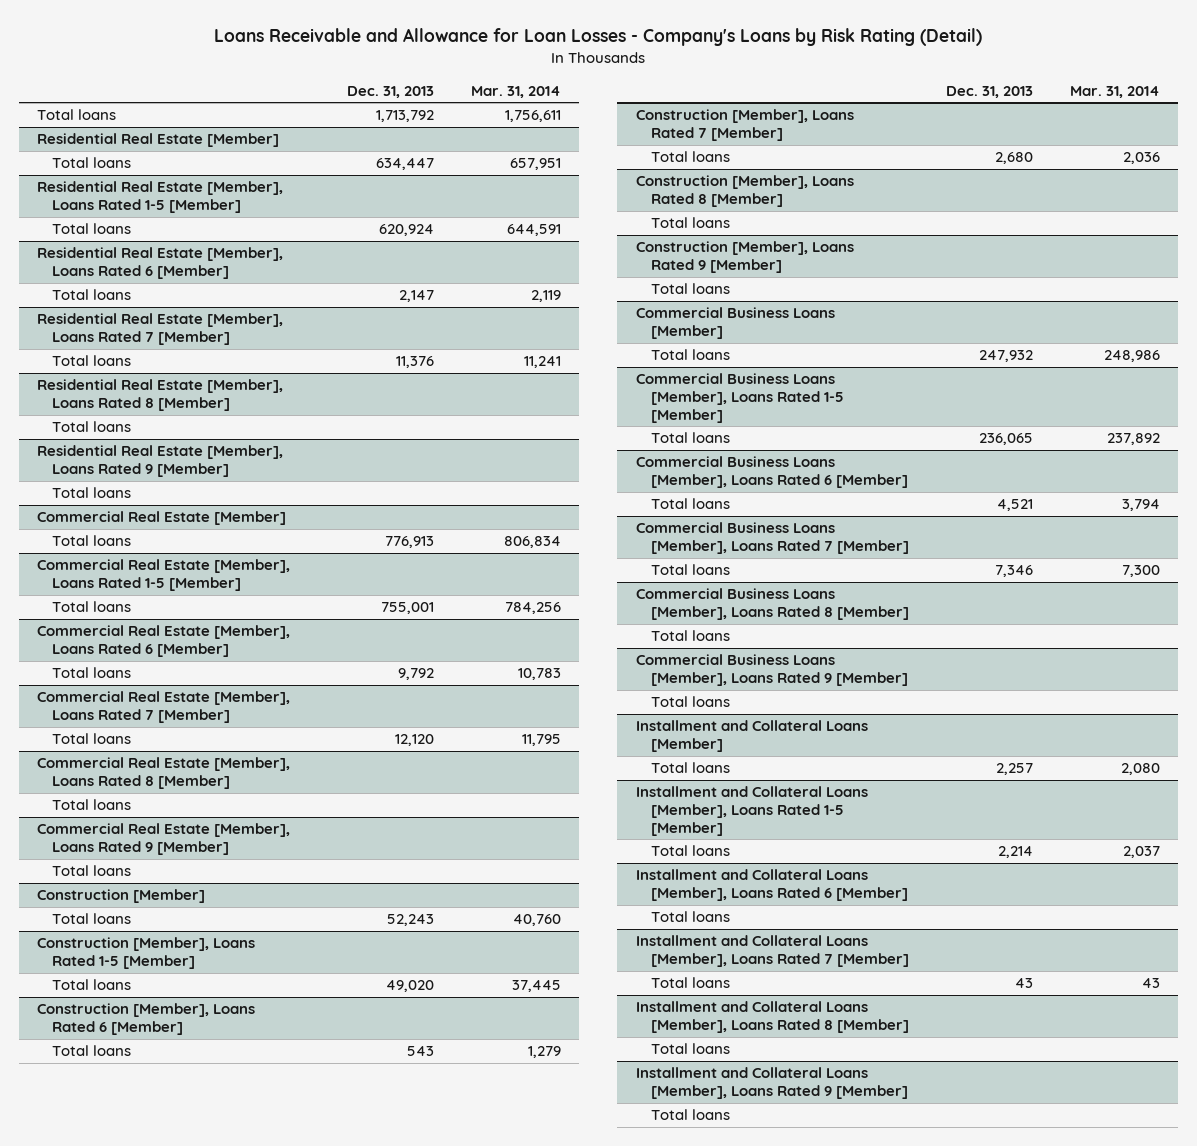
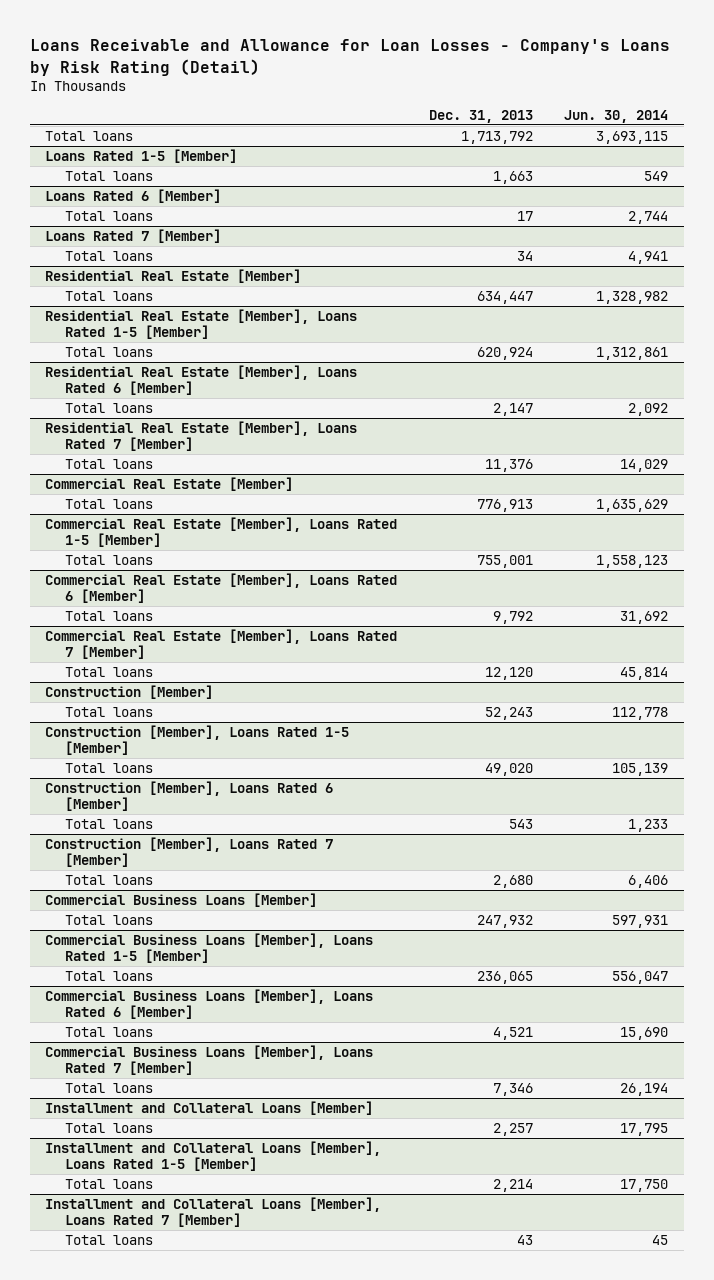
[470,85,561,98] Mar. 31, 2014 -> none
none -> [564,109,669,123] Jun. 30, 2014
none -> [45,148,238,163] Loans Rated 1-5 [Member]
none -> [64,170,153,181] Total loans
none -> [45,188,222,203] Loans Rated 6 [Member]
none -> [64,210,153,221] Total loans
none -> [45,228,222,243] Loans Rated 7 [Member]
none -> [64,250,153,261] Total loans
[37,379,284,411] Residential Real Estate [Member], Loans Rated 8 [Member] -> none
[51,421,131,433] Total loans -> none
[37,445,284,477] Residential Real Estate [Member], Loans Rated 9 [Member] -> none
[51,487,131,499] Total loans -> none
[37,757,291,789] Commercial Real Estate [Member], Loans Rated 8 [Member] -> none
[51,799,131,811] Total loans -> none
[37,823,291,855] Commercial Real Estate [Member], Loans Rated 9 [Member] -> none
[51,865,131,877] Total loans -> none
[636,175,855,207] Construction [Member], Loans Rated 8 [Member] -> none
[650,217,730,229] Total loans -> none
[636,241,855,273] Construction [Member], Loans Rated 9 [Member] -> none
[650,283,730,295] Total loans -> none
[636,588,909,620] Commercial Business Loans [Member], Loans Rated 8 [Member] -> none
[650,630,730,642] Total loans -> none
[636,654,908,686] Commercial Business Loans [Member], Loans Rated 9 [Member] -> none
[650,696,730,708] Total loans -> none
[636,869,908,901] Installment and Collateral Loans [Member], Loans Rated 6 [Member] -> none
[650,911,730,923] Total loans -> none
[636,1001,909,1033] Installment and Collateral Loans [Member], Loans Rated 8 [Member] -> none
[650,1043,730,1055] Total loans -> none
[636,1067,908,1099] Installment and Collateral Loans [Member], Loans Rated 9 [Member] -> none
[650,1109,730,1121] Total loans -> none

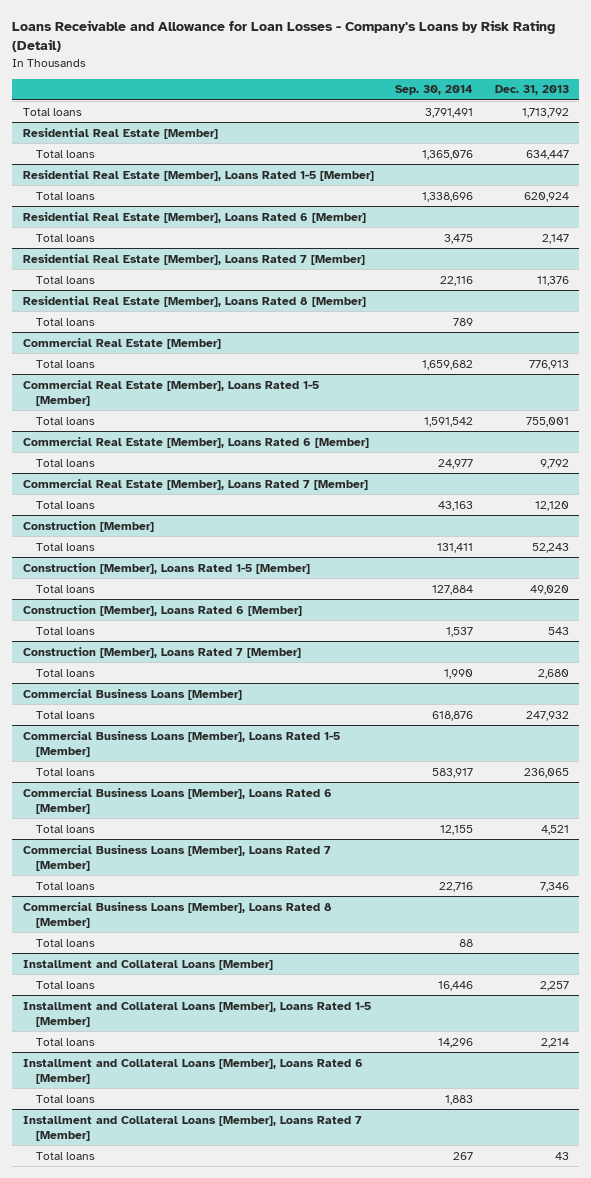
[564,109,669,123] Jun. 30, 2014 -> none
none -> [395,85,474,96] Sep. 30, 2014
[45,148,238,163] Loans Rated 1-5 [Member] -> none
[64,170,153,181] Total loans -> none
[45,188,222,203] Loans Rated 6 [Member] -> none
[64,210,153,221] Total loans -> none
[45,228,222,243] Loans Rated 7 [Member] -> none
[64,250,153,261] Total loans -> none
none -> [22,295,366,307] Residential Real Estate [Member], Loans Rated 8 [Member]
none -> [35,317,95,326] Total loans
none -> [22,901,332,928] Commercial Business Loans [Member], Loans Rated 8 [Member]
none -> [35,938,95,947] Total loans
none -> [22,1058,363,1084] Installment and Collateral Loans [Member], Loans Rated 6 [Member]
none -> [35,1094,95,1103] Total loans

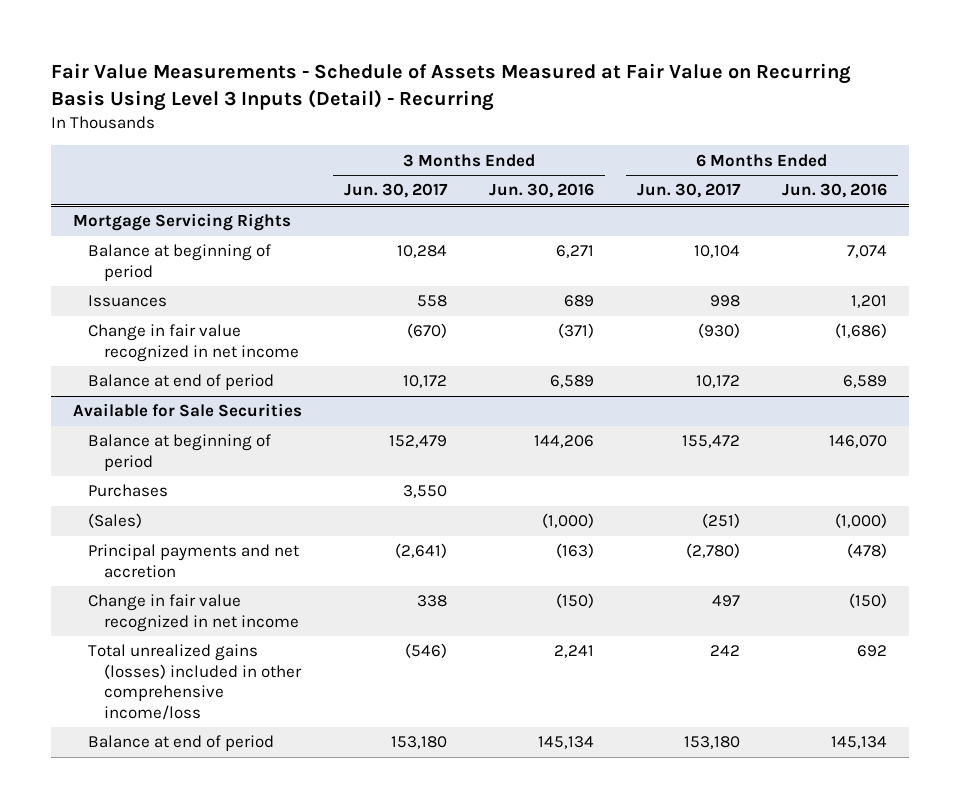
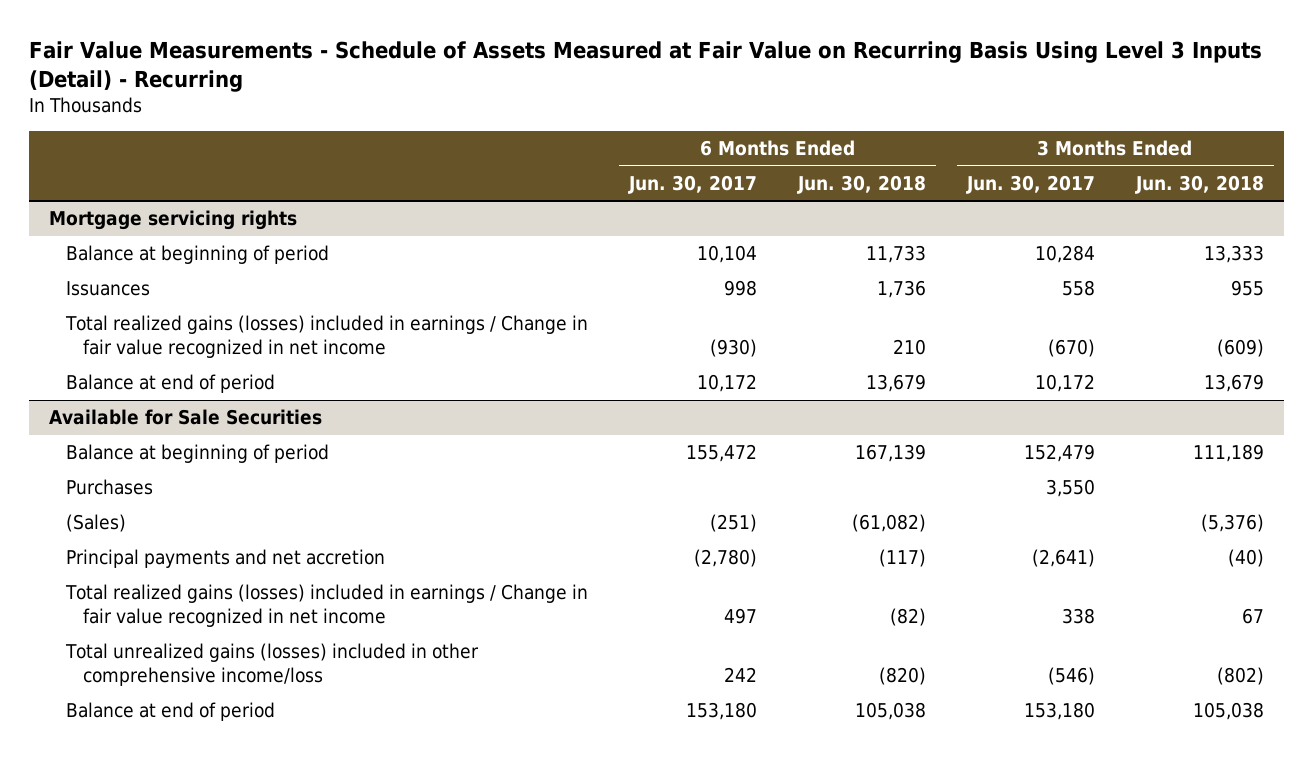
[489,183,595,199] Jun. 30, 2016 -> none
[782,183,888,199] Jun. 30, 2016 -> none
none -> [796,174,926,194] Jun. 30, 2018
none -> [1134,174,1264,194] Jun. 30, 2018
[72,213,291,232] Mortgage Servicing Rights -> [49,210,298,231] Mortgage servicing rights
[88,324,300,362] Change in fair value recognized in net income -> [65,315,589,359] Total realized gains (losses) included in earnings / Change in fair value recognized in net income
[88,594,300,632] Change in fair value recognized in net income -> [65,584,589,628] Total realized gains (losses) included in earnings / Change in fair value recognized in net income

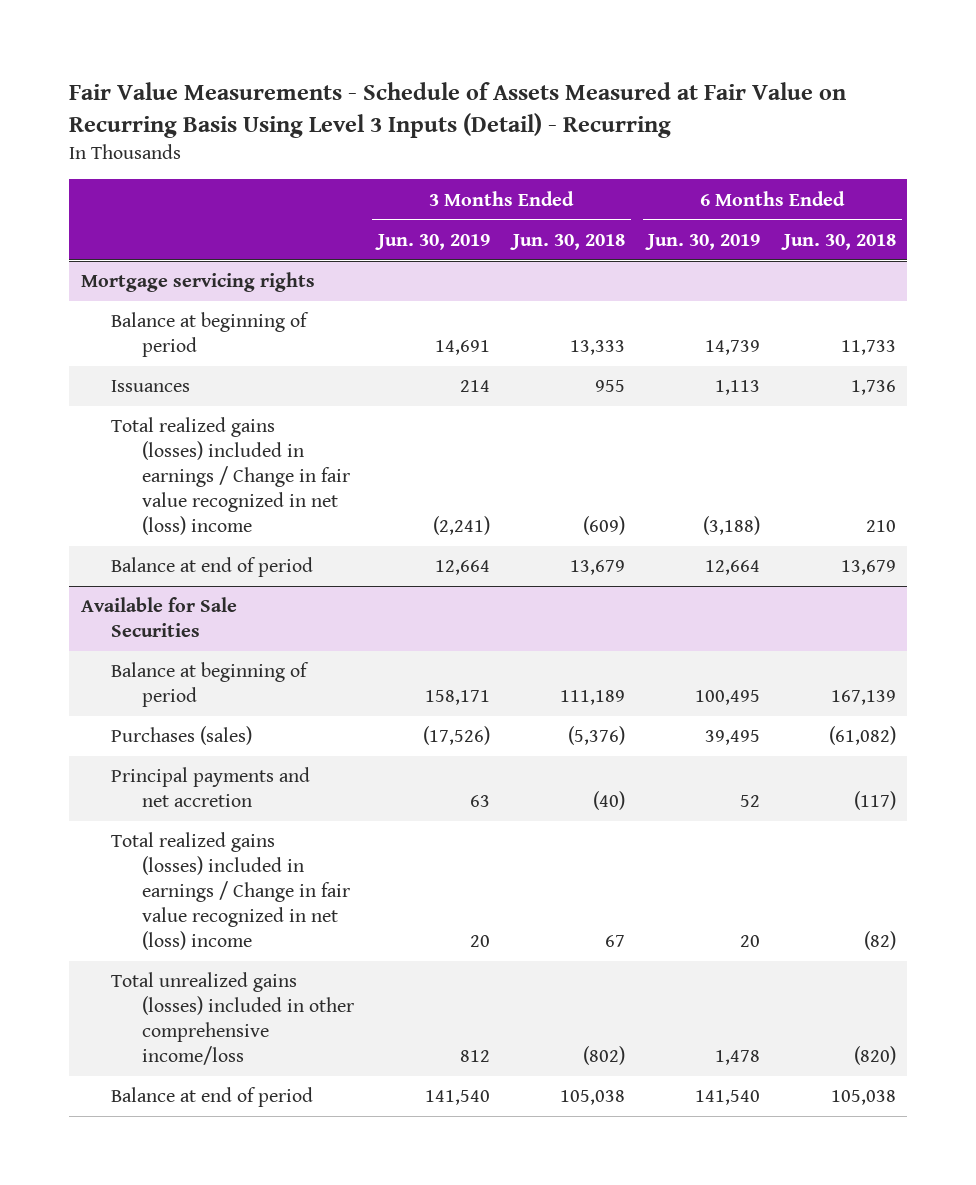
[628,174,758,194] Jun. 30, 2017 -> none
[965,174,1095,194] Jun. 30, 2017 -> none
none -> [374,233,490,250] Jun. 30, 2019
none -> [645,233,761,250] Jun. 30, 2019
[65,315,589,359] Total realized gains (losses) included in earnings / Change in fair value recognized in net income -> [111,417,351,536] Total realized gains (losses) included in earnings / Change in fair value recognized in net (loss) income
[66,479,154,496] Purchases -> none
[66,514,127,533] (Sales) -> [111,726,253,746] Purchases (sales)
[65,584,589,628] Total realized gains (losses) included in earnings / Change in fair value recognized in net income -> [111,832,351,951] Total realized gains (losses) included in earnings / Change in fair value recognized in net (loss) income

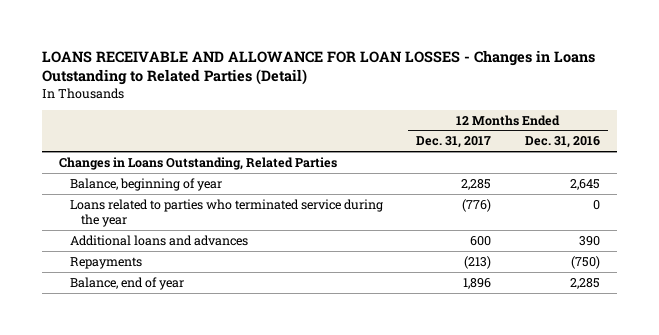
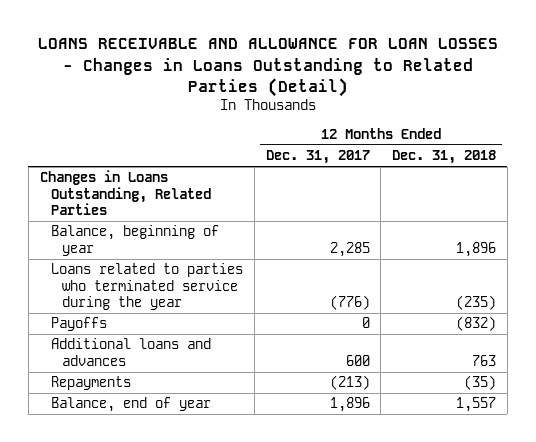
[524,136,600,149] Dec. 31, 2016 -> none
none -> [392,150,497,165] Dec. 31, 2018
none -> [51,317,108,332] Payoffs

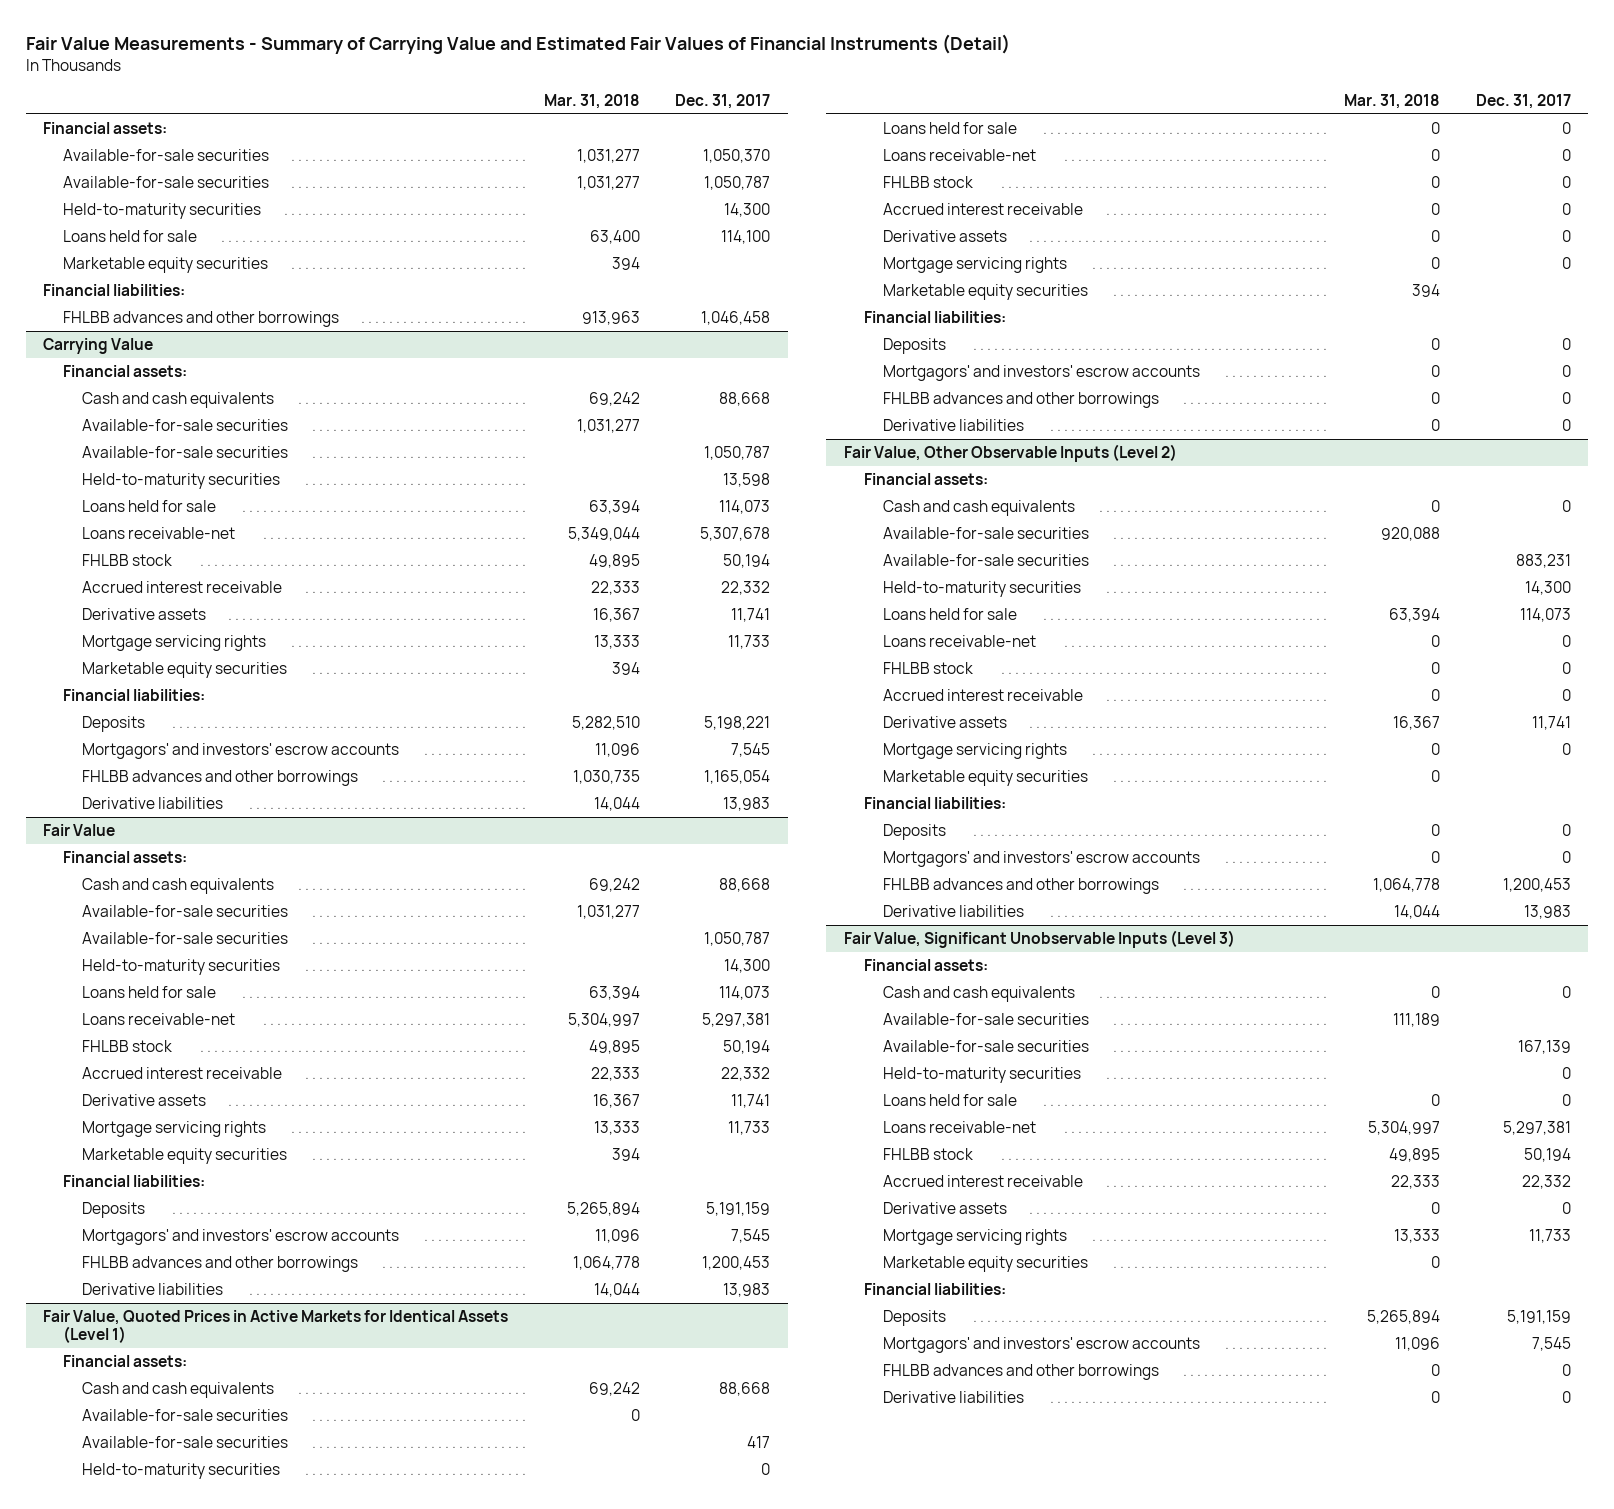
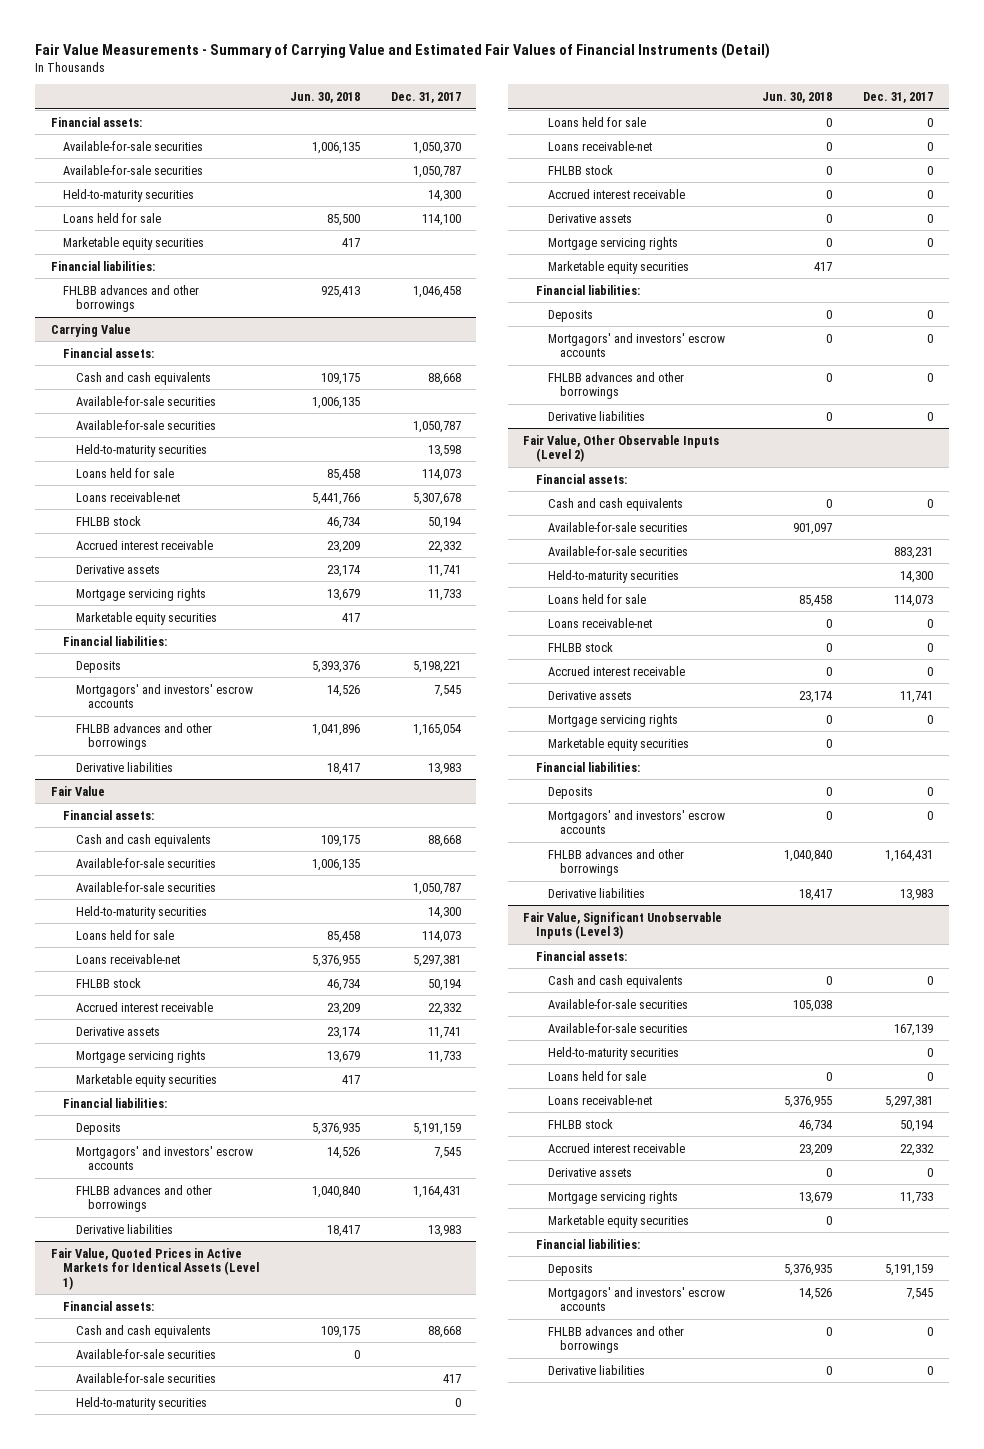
[543,93,640,109] Mar. 31, 2018 -> none
none -> [289,91,360,103] Jun. 30, 2018
[701,1256,770,1271] 1,200,453 -> [412,1185,461,1198] 1,164,431
[1502,878,1571,893] 1,200,453 -> [885,849,934,862] 1,164,431

